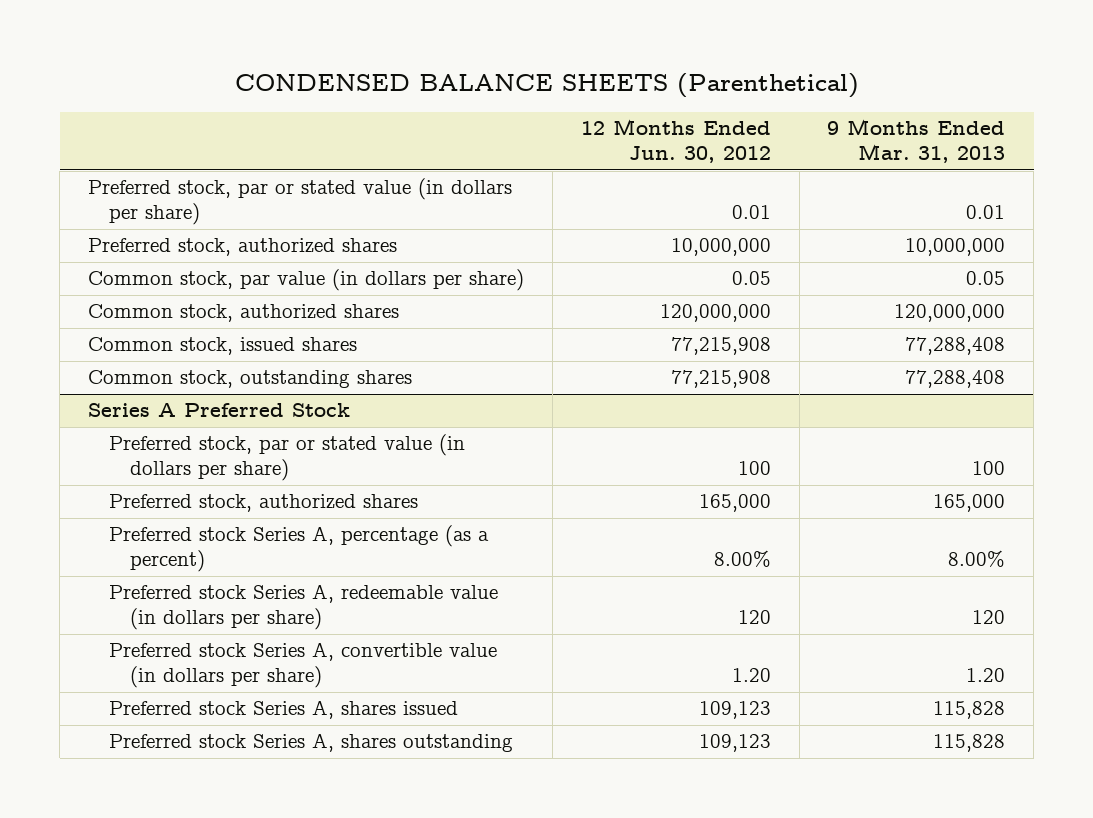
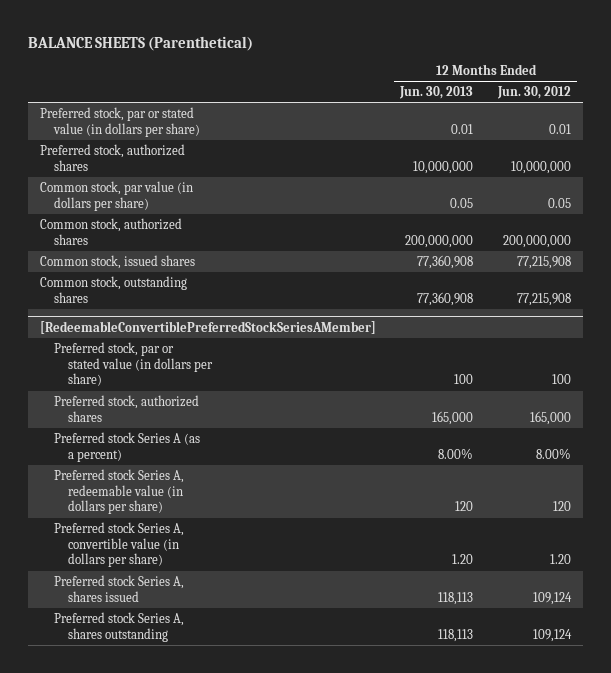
[234,73,859,99] CONDENSED BALANCE SHEETS (Parenthetical) -> [28,35,254,51] BALANCE SHEETS (Parenthetical)
[827,119,1006,164] 9 Months Ended Mar. 31, 2013 -> none
none -> [399,86,474,100] Jun. 30, 2013
[659,304,771,323] 120,000,000 -> [502,234,571,248] 200,000,000
[88,403,351,418] Series A Preferred Stock -> none
none -> [40,320,377,334] [RedeemableConvertiblePreferredStockSeriesAMember]
[109,525,490,573] Preferred stock Series A, percentage (as a percent) -> [54,431,201,462] Preferred stock Series A (as a percent)
[698,701,771,720] 109,123 -> [532,591,572,605] 109,124
[698,734,771,753] 109,123 -> [532,628,572,642] 109,124

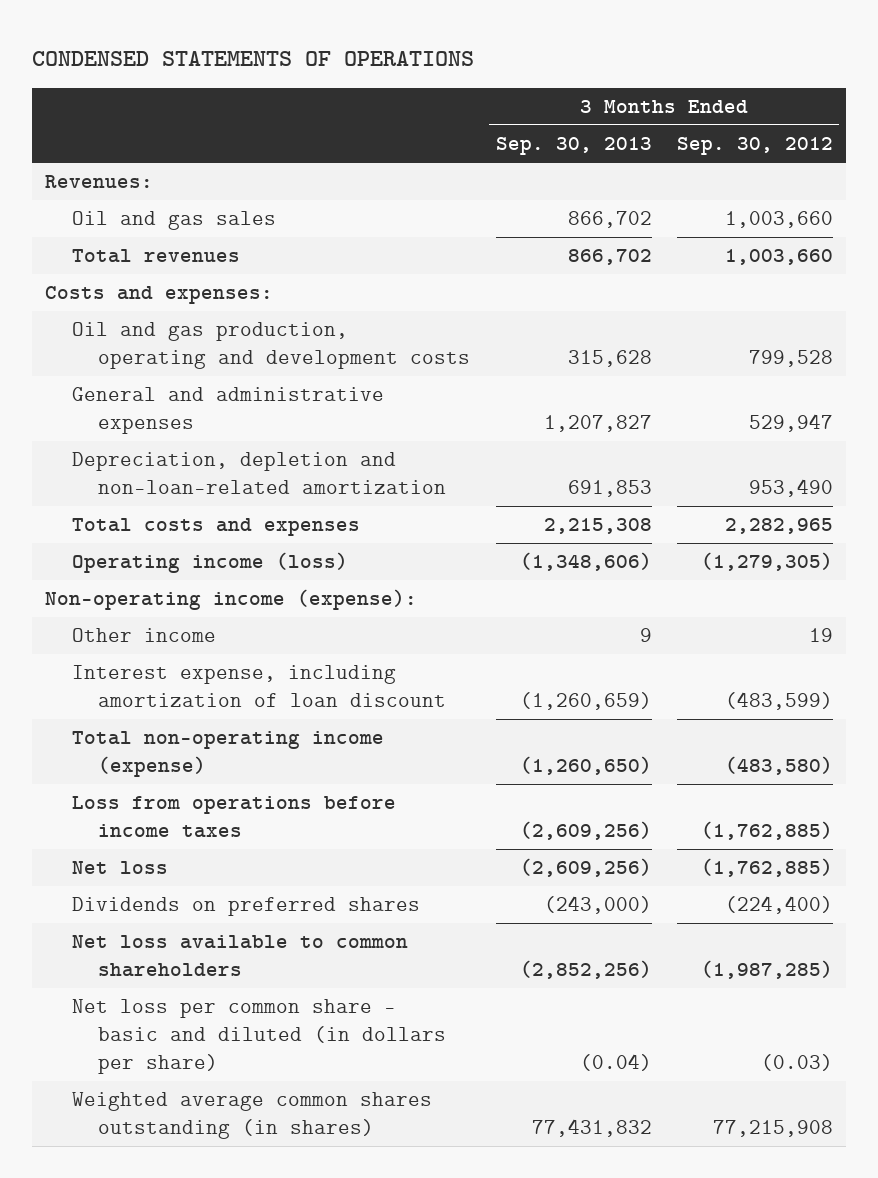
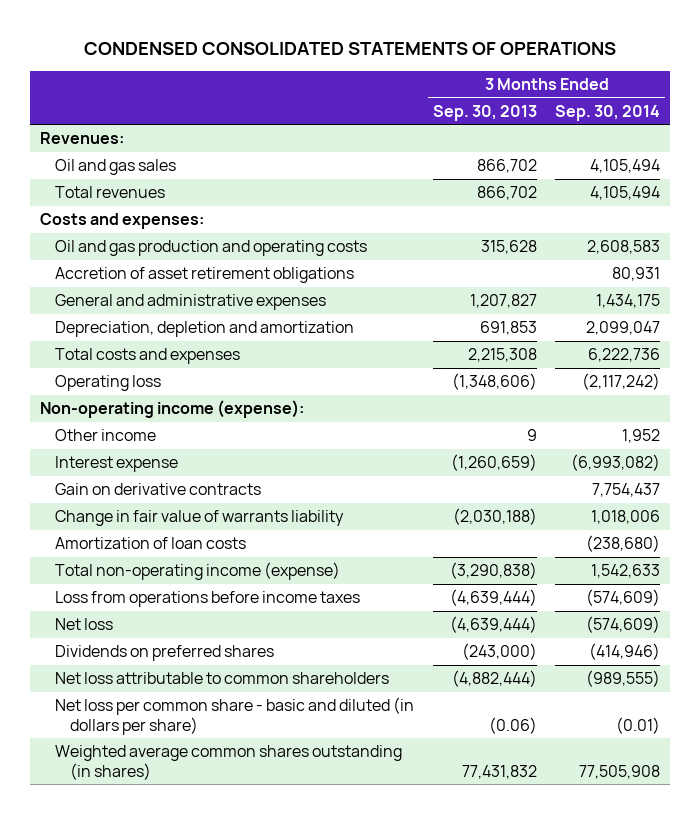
[32,50,475,66] CONDENSED STATEMENTS OF OPERATIONS -> [84,42,617,56] CONDENSED CONSOLIDATED STATEMENTS OF OPERATIONS
[677,137,834,156] Sep. 30, 2012 -> none
none -> [555,104,661,121] Sep. 30, 2014
[71,322,471,369] Oil and gas production, operating and development costs -> [54,240,367,257] Oil and gas production and operating costs
none -> [54,267,354,284] Accretion of asset retirement obligations
[71,452,447,494] Depreciation, depletion and non-loan-related amortization -> [54,321,354,338] Depreciation, depletion and amortization
[71,552,348,574] Operating income (loss) -> [54,375,161,392] Operating loss
[71,665,447,707] Interest expense, including amortization of loan discount -> [54,456,178,473] Interest expense
none -> [54,483,261,496] Gain on derivative contracts
none -> [54,510,344,527] Change in fair value of warrants liability
none -> [54,537,246,550] Amortization of loan costs
[519,755,652,775] (1,260,650) -> [449,562,537,580] (3,290,838)
[519,820,652,840] (2,609,256) -> [449,589,537,607] (4,639,444)
[519,858,652,878] (2,609,256) -> [449,616,537,634] (4,639,444)
[71,935,408,977] Net loss available to common shareholders -> [54,672,389,685] Net loss attributable to common shareholders
[519,959,652,979] (2,852,256) -> [451,670,537,688] (4,882,444)
[579,1053,652,1071] (0.04) -> [488,716,537,734] (0.06)

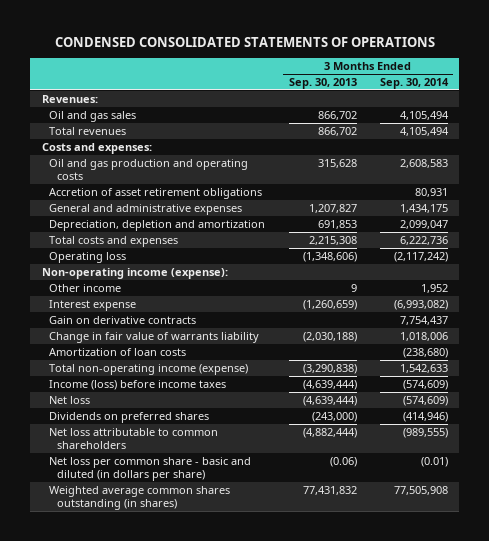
[54,591,360,608] Loss from operations before income taxes -> [49,379,227,390] Income (loss) before income taxes

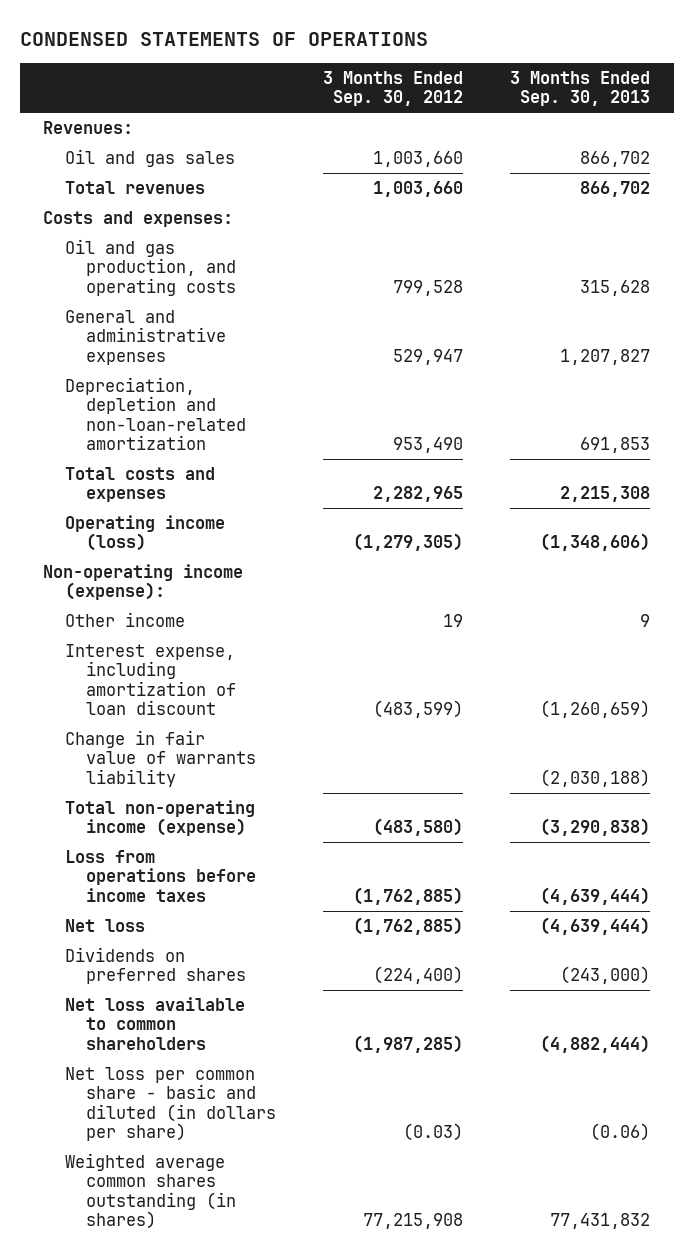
[54,37,435,48] CONDENSED CONSOLIDATED STATEMENTS OF OPERATIONS -> [19,31,428,46] CONDENSED STATEMENTS OF OPERATIONS
[379,78,449,90] Sep. 30, 2014 -> none
none -> [323,70,464,107] 3 Months Ended Sep. 30, 2012
[49,187,263,199] Accretion of asset retirement obligations -> none
[49,158,249,180] Oil and gas production and operating costs -> [64,239,237,296] Oil and gas production, and operating costs
[49,219,266,231] Depreciation, depletion and amortization -> [64,377,247,451] Depreciation, depletion and non-loan-related amortization
[49,251,127,263] Operating loss -> [64,515,225,552] Operating income (loss)
[49,315,197,324] Gain on derivative contracts -> none
[49,299,137,311] Interest expense -> [64,644,237,716] Interest expense, including amortization of loan discount
[49,347,187,356] Amortization of loan costs -> none
[49,379,227,390] Income (loss) before income taxes -> [64,850,257,902] Loss from operations before income taxes
[49,427,219,449] Net loss attributable to common shareholders -> [64,997,245,1050] Net loss available to common shareholders

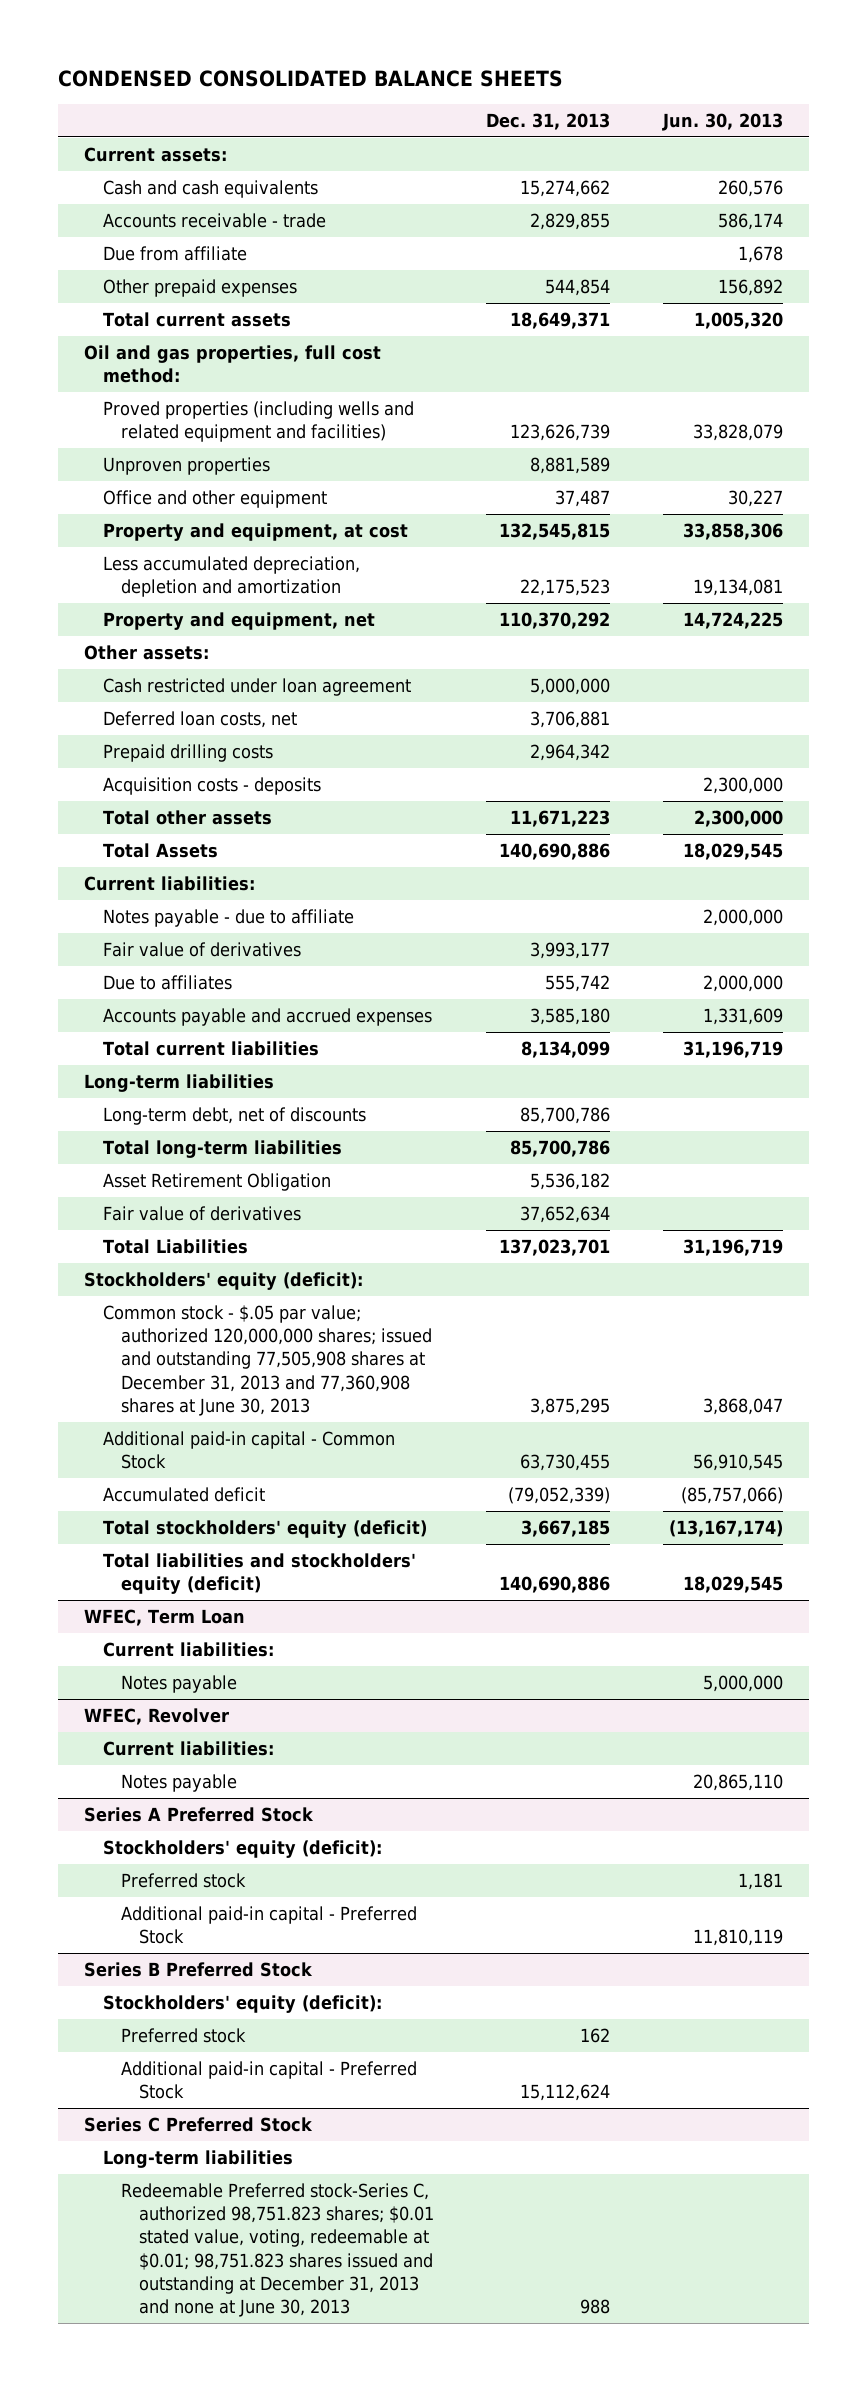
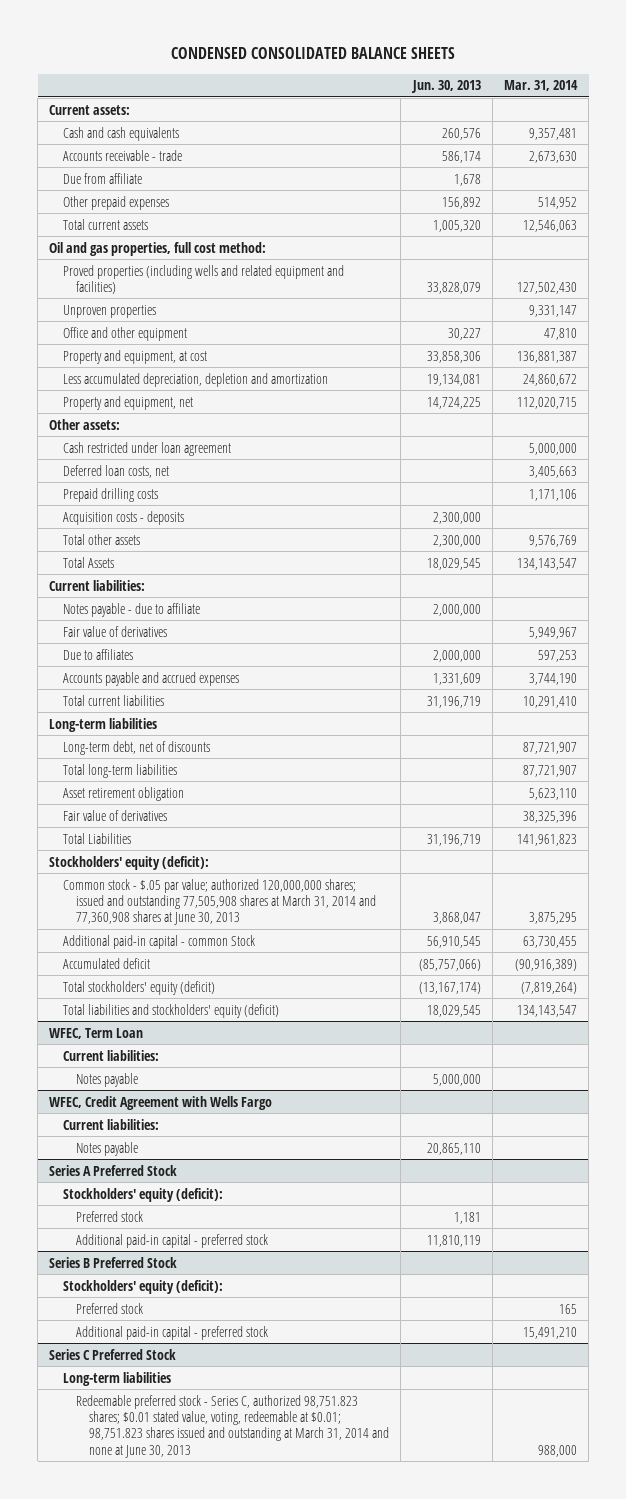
[486,113,611,131] Dec. 31, 2013 -> none
none -> [504,80,579,92] Mar. 31, 2014
[102,1173,331,1192] Asset Retirement Obligation -> [62,786,184,801] Asset retirement obligation
[102,1305,432,1416] Common stock - $.05 par value; authorized 120,000,000 shares; issued and outstanding 77,505,908 shares at December 31, 2013 and 77,360,908 shares at June 30, 2013 -> [62,878,376,926] Common stock - $.05 par value; authorized 120,000,000 shares; issued and outstanding 77,505,908 shares at March 31, 2014 and 77,360,908 shares at June 30, 2013
[102,1431,395,1470] Additional paid-in capital - Common Stock -> [62,934,255,949] Additional paid-in capital - common Stock
[84,1708,230,1726] WFEC, Revolver -> none
none -> [49,1095,273,1110] WFEC, Credit Agreement with Wells Fargo
[120,1906,417,1945] Additional paid-in capital - Preferred Stock -> [75,1233,268,1248] Additional paid-in capital - preferred stock
[120,2061,417,2100] Additional paid-in capital - Preferred Stock -> [75,1325,268,1340] Additional paid-in capital - preferred stock
[120,2183,435,2317] Redeemable Preferred stock-Series C, authorized 98,751.823 shares; $0.01 stated value, voting, redeemable at $0.01; 98,751.823 shares issued and outstanding at December 31, 2013 and none at June 30, 2013 -> [75,1394,390,1458] Redeemable preferred stock - Series C, authorized 98,751.823 shares; $0.01 stated value, voting, redeemable at $0.01; 98,751.823 shares issued and outstanding at March 31, 2014 and none at June 30, 2013

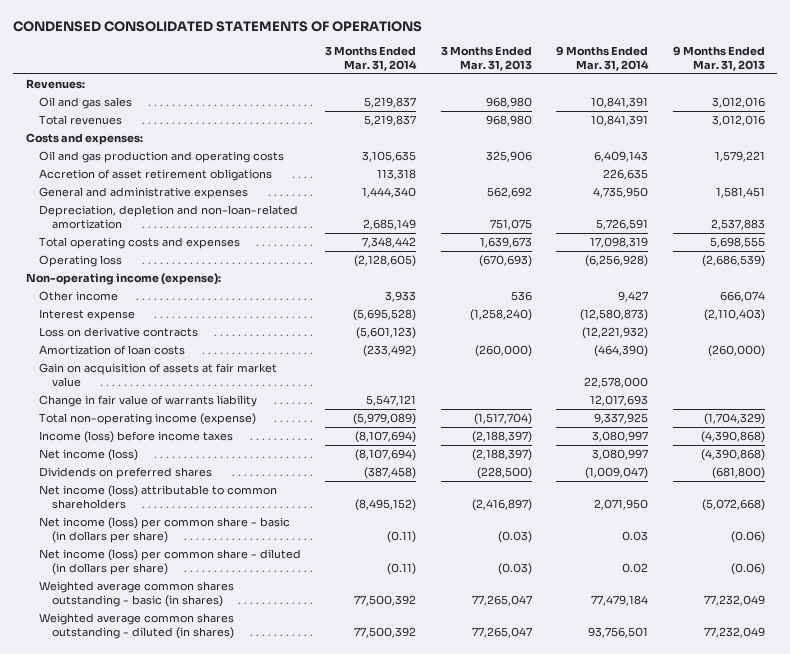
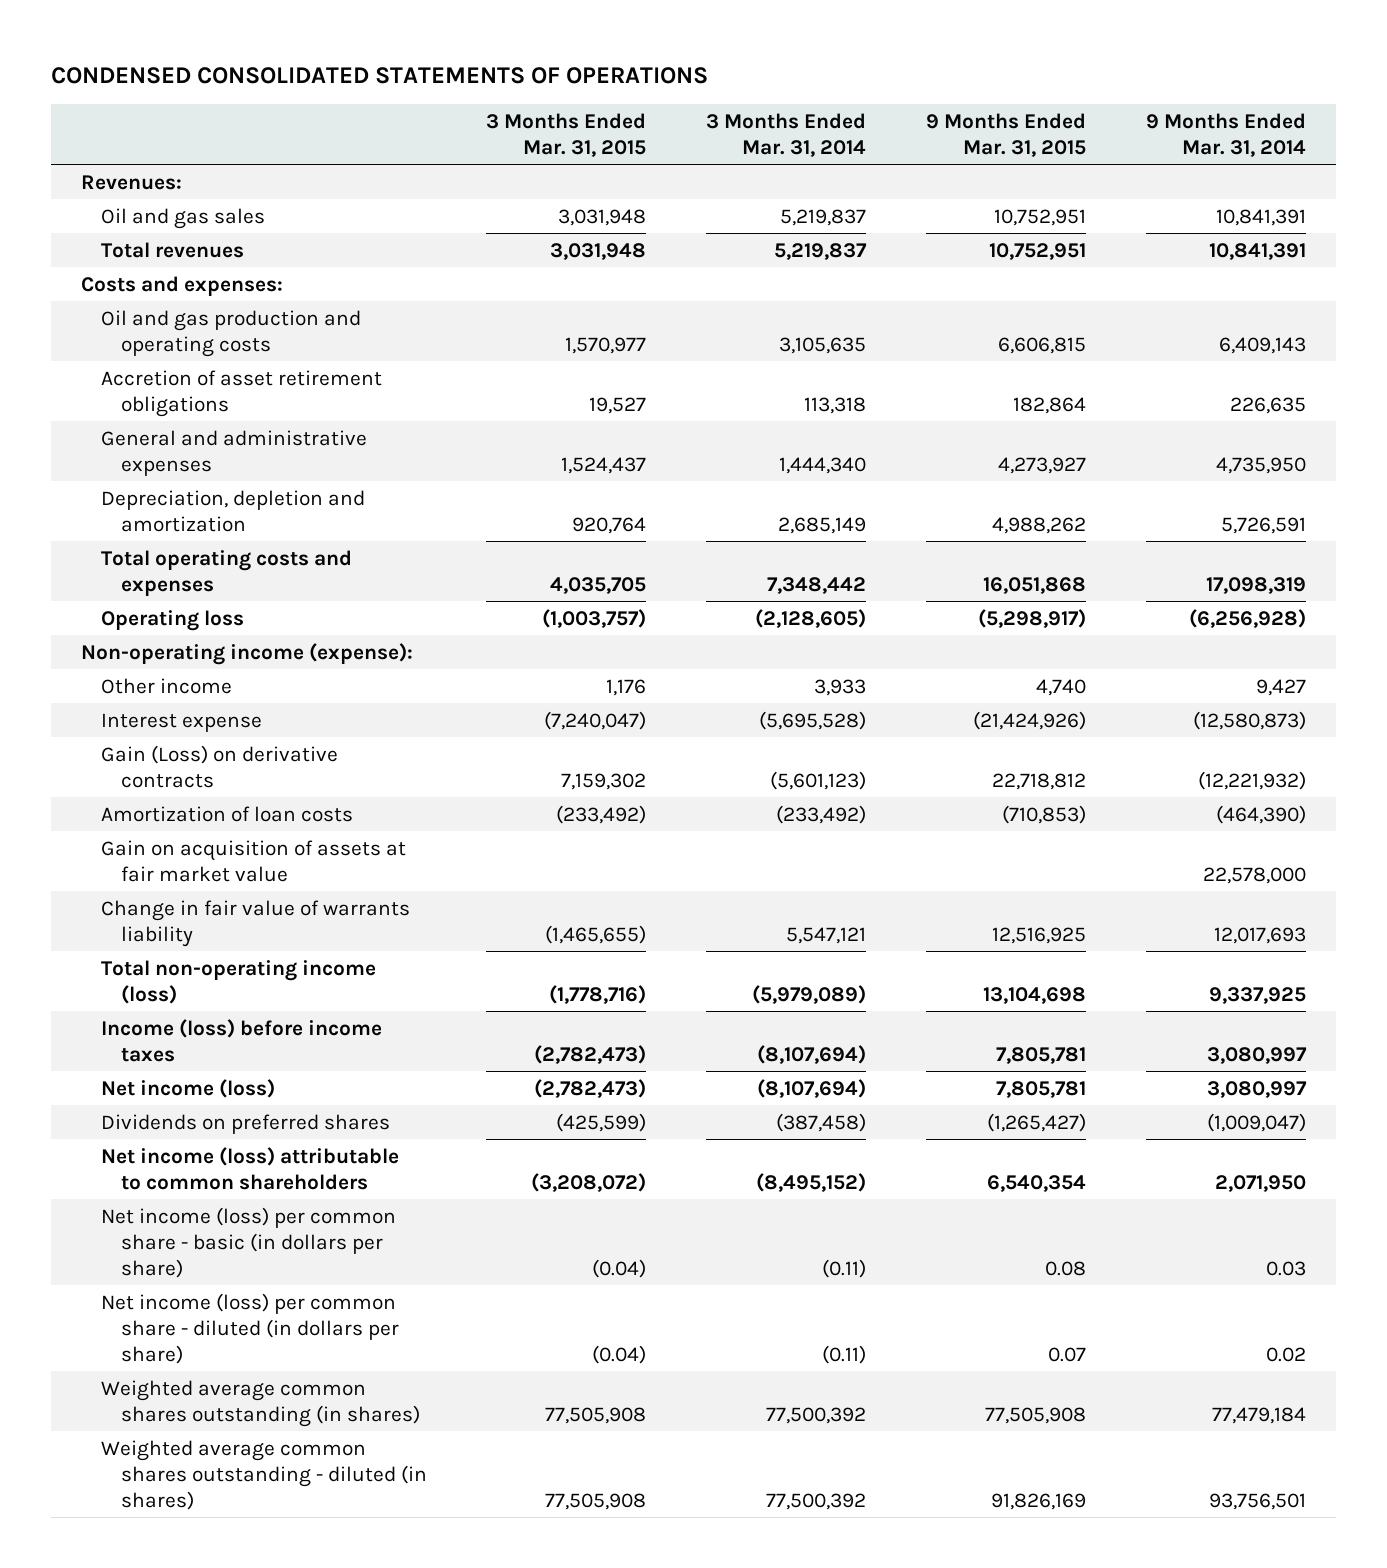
[440,45,532,72] 3 Months Ended Mar. 31, 2013 -> none
[672,45,765,72] 9 Months Ended Mar. 31, 2013 -> none
none -> [486,112,647,157] 3 Months Ended Mar. 31, 2015
none -> [926,112,1087,157] 9 Months Ended Mar. 31, 2015
[38,205,298,230] Depreciation, depletion and non-loan-related amortization -> [100,489,365,532] Depreciation, depletion and amortization
[38,327,198,338] Loss on derivative contracts -> [100,744,338,788] Gain (Loss) on derivative contracts
[38,413,256,426] Total non-operating income (expense) -> [100,959,376,1004] Total non-operating income (loss)
[38,581,234,608] Weighted average common shares outstanding - basic (in shares) -> [100,1379,420,1427] Weighted average common shares outstanding (in shares)

